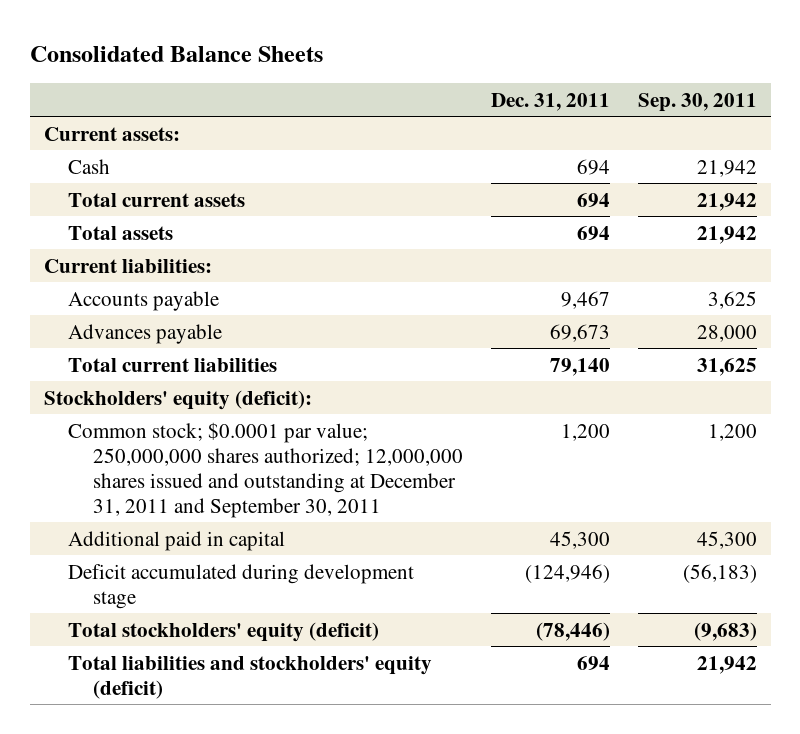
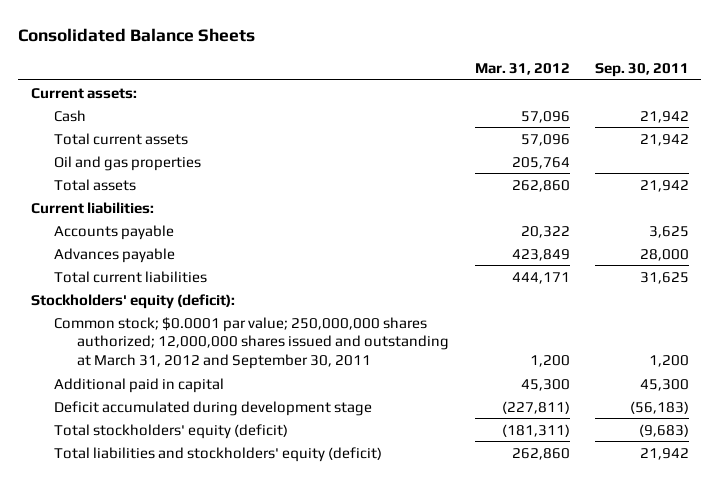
[490,92,610,111] Dec. 31, 2011 -> none
none -> [474,62,570,75] Mar. 31, 2012
none -> [53,155,201,171] Oil and gas properties
[68,421,463,518] Common stock; $0.0001 par value; 250,000,000 shares authorized; 12,000,000 shares issued and outstanding at December 31, 2011 and September 30, 2011 -> [53,316,450,370] Common stock; $0.0001 par value; 250,000,000 shares authorized; 12,000,000 shares issued and outstanding at March 31, 2012 and September 30, 2011

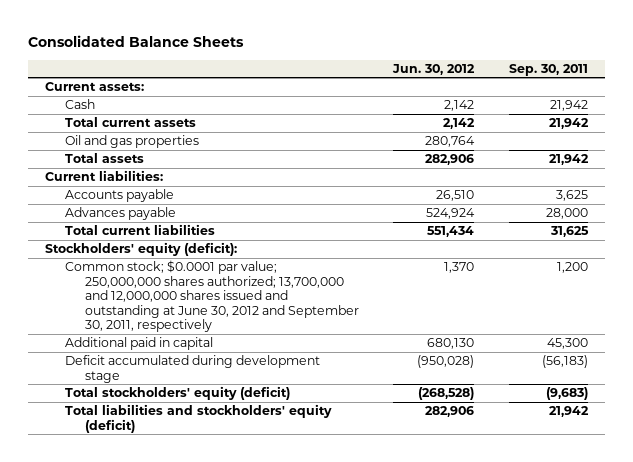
[474,62,570,75] Mar. 31, 2012 -> none
none -> [392,63,476,75] Jun. 30, 2012
[53,316,450,370] Common stock; $0.0001 par value; 250,000,000 shares authorized; 12,000,000 shares issued and outstanding at March 31, 2012 and September 30, 2011 -> [65,260,359,333] Common stock; $0.0001 par value; 250,000,000 shares authorized; 13,700,000 and 12,000,000 shares issued and outstanding at June 30, 2012 and September 30, 2011, respectively

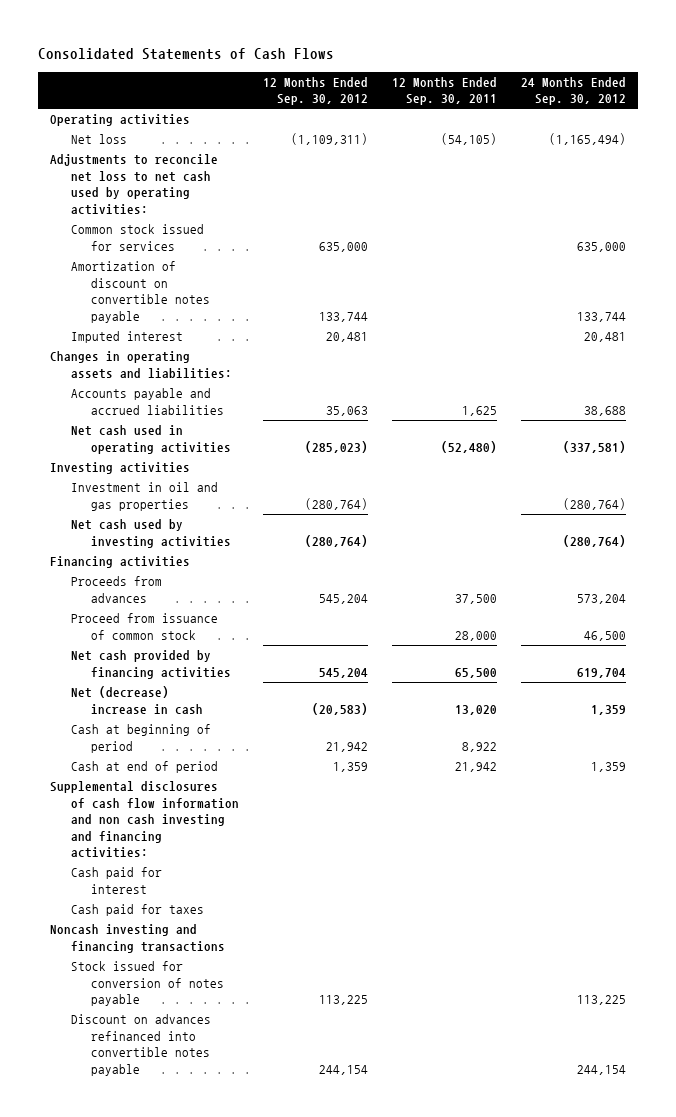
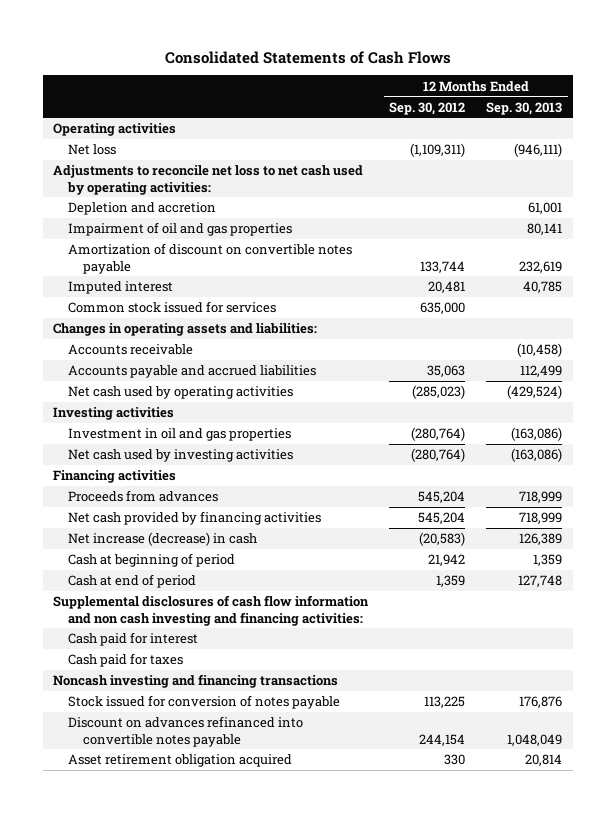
[391,76,497,106] 12 Months Ended Sep. 30, 2011 -> none
[520,76,626,106] 24 Months Ended Sep. 30, 2012 -> none
none -> [486,101,563,115] Sep. 30, 2013
none -> [67,202,216,216] Depletion and accretion
none -> [67,222,292,237] Impairment of oil and gas properties
[70,224,204,251] Common stock issued for services -> [67,301,276,314] Common stock issued for services
none -> [67,344,193,356] Accounts receivable
[70,425,232,454] Net cash used in operating activities -> [67,386,293,400] Net cash used by operating activities
[70,613,218,640] Proceed from issuance of common stock -> none
[70,686,204,714] Net (decrease) increase in cash -> [67,532,257,547] Net increase (decrease) in cash
none -> [67,754,292,768] Asset retirement obligation acquired

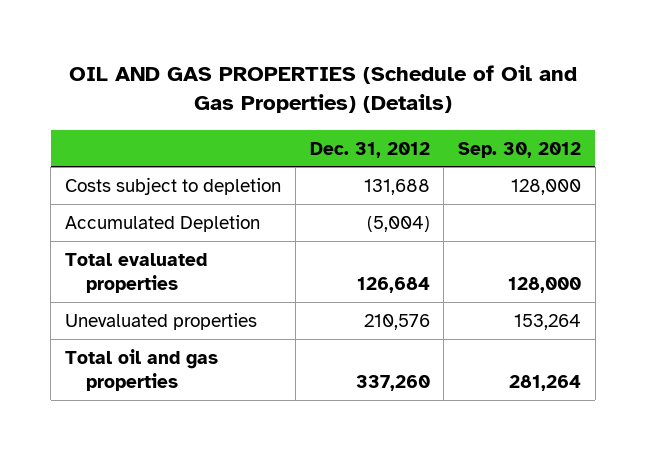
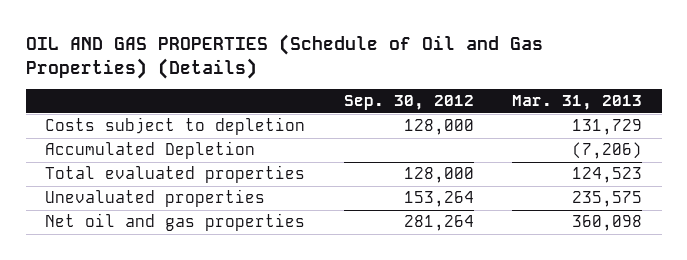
[309,141,430,158] Dec. 31, 2012 -> none
none -> [512,95,643,111] Mar. 31, 2013
[65,348,219,392] Total oil and gas properties -> [44,213,305,232] Net oil and gas properties

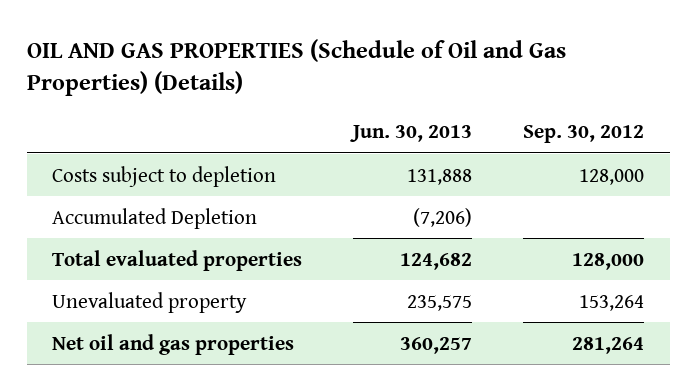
[512,95,643,111] Mar. 31, 2013 -> none
none -> [350,124,473,142] Jun. 30, 2013
[44,189,265,208] Unevaluated properties -> [52,291,248,313] Unevaluated property

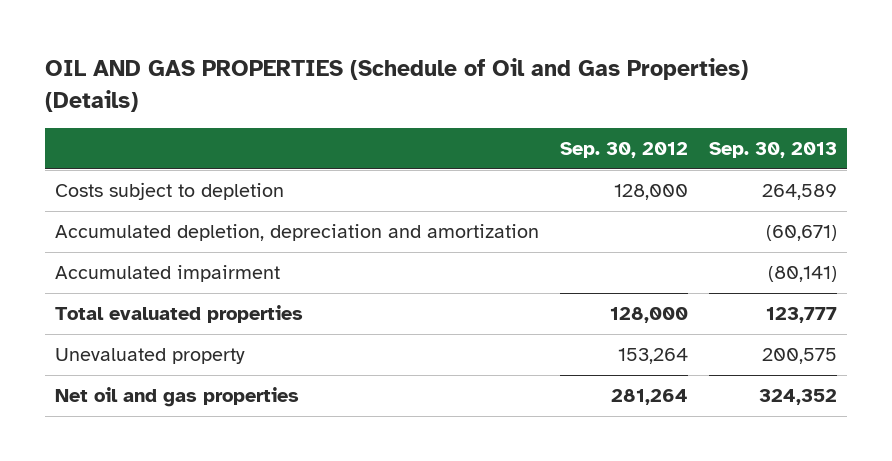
[350,124,473,142] Jun. 30, 2013 -> none
none -> [708,142,837,159] Sep. 30, 2013
[52,207,258,229] Accumulated Depletion -> [55,224,540,242] Accumulated depletion, depreciation and amortization
none -> [55,265,281,283] Accumulated impairment

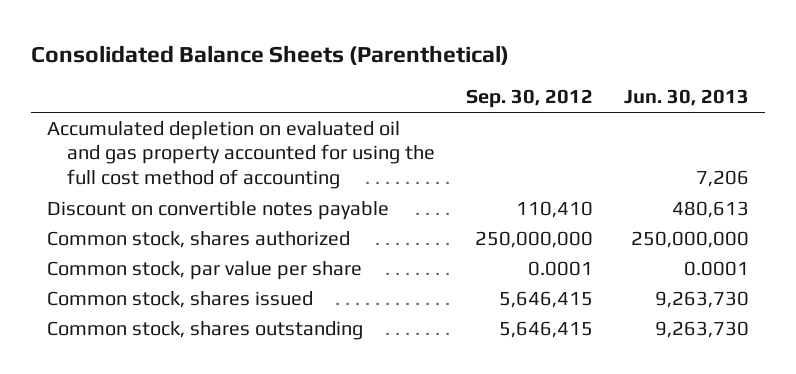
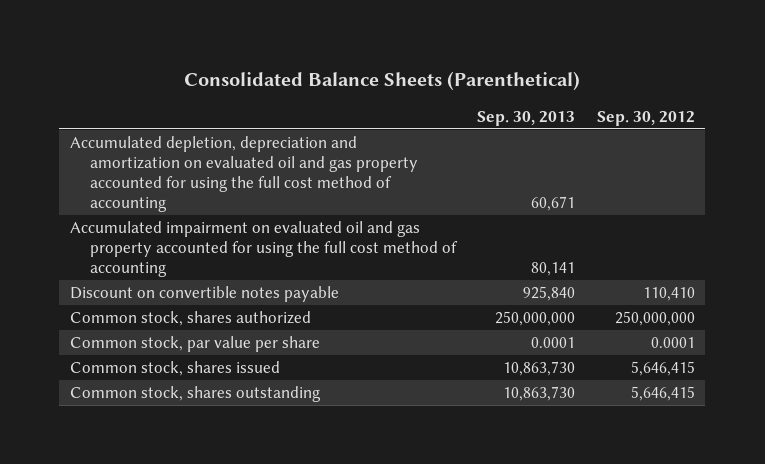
[624,89,750,107] Jun. 30, 2013 -> none
none -> [477,110,576,126] Sep. 30, 2013
[46,120,435,190] Accumulated depletion on evaluated oil and gas property accounted for using the full cost method of accounting -> [70,136,418,213] Accumulated depletion, depreciation and amortization on evaluated oil and gas property accounted for using the full cost method of accounting
none -> [70,221,458,278] Accumulated impairment on evaluated oil and gas property accounted for using the full cost method of accounting

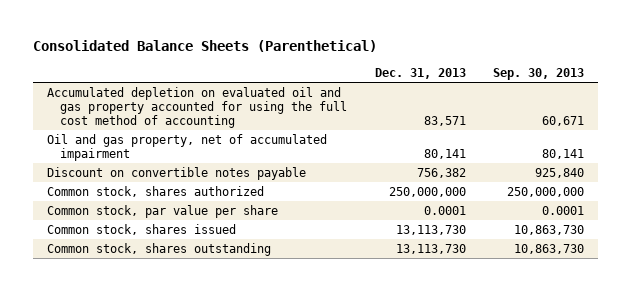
[596,110,695,126] Sep. 30, 2012 -> none
none -> [374,67,466,79] Dec. 31, 2013
[70,136,418,213] Accumulated depletion, depreciation and amortization on evaluated oil and gas property accounted for using the full cost method of accounting -> [47,86,348,128] Accumulated depletion on evaluated oil and gas property accounted for using the full cost method of accounting
[70,221,458,278] Accumulated impairment on evaluated oil and gas property accounted for using the full cost method of accounting -> [47,133,328,161] Oil and gas property, net of accumulated impairment

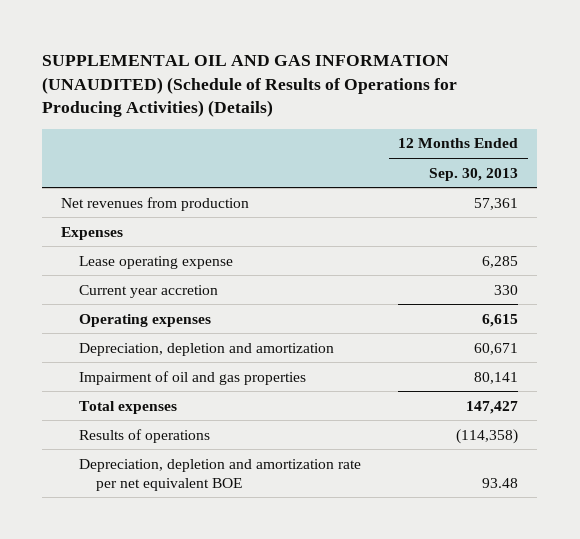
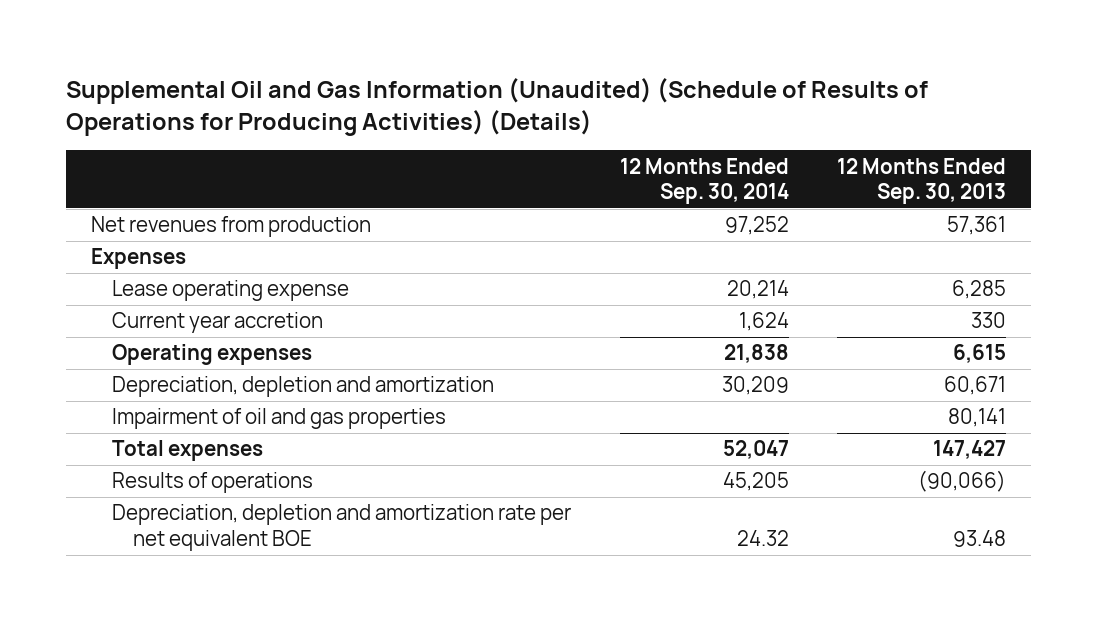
[42,54,458,118] SUPPLEMENTAL OIL AND GAS INFORMATION (UNAUDITED) (Schedule of Results of Operations for Producing Activities) (Details) -> [66,77,929,136] Supplemental Oil and Gas Information (Unaudited) (Schedule of Results of Operations for Producing Activities) (Details)
none -> [619,157,789,205] 12 Months Ended Sep. 30, 2014
[456,428,519,444] (114,358) -> [918,470,1007,493] (90,066)

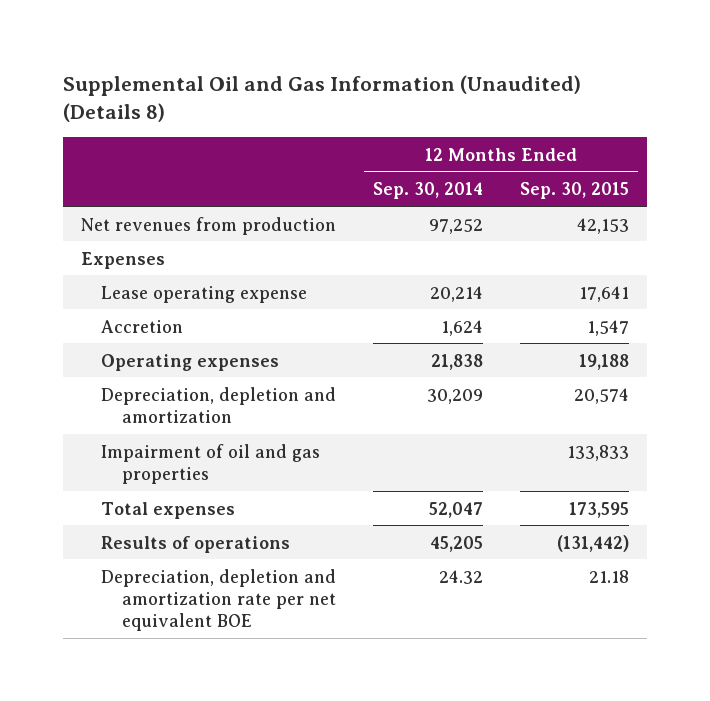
[66,77,929,136] Supplemental Oil and Gas Information (Unaudited) (Schedule of Results of Operations for Producing Activities) (Details) -> [62,74,581,123] Supplemental Oil and Gas Information (Unaudited) (Details 8)
[837,157,1007,205] 12 Months Ended Sep. 30, 2013 -> none
none -> [519,182,629,200] Sep. 30, 2015
[111,312,323,334] Current year accretion -> [101,319,184,333] Accretion

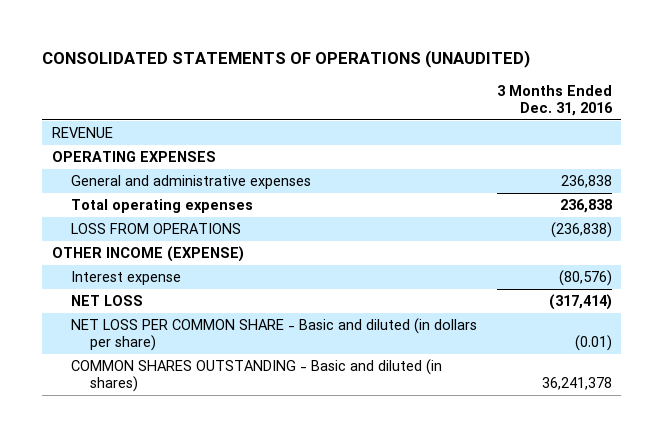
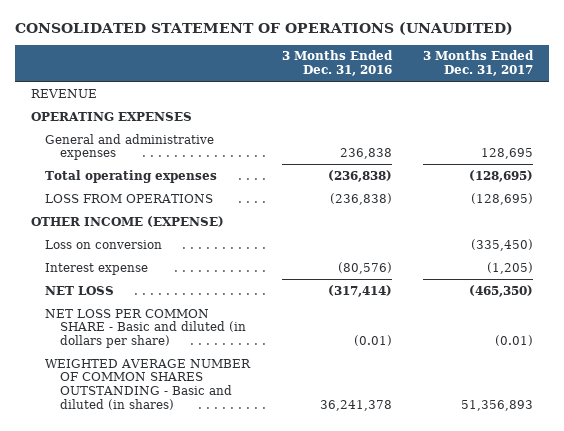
[41,50,530,69] CONSOLIDATED STATEMENTS OF OPERATIONS (UNAUDITED) -> [14,22,513,36] CONSOLIDATED STATEMENT OF OPERATIONS (UNAUDITED)
none -> [423,50,535,77] 3 Months Ended Dec. 31, 2017
[559,199,612,214] 236,838 -> [327,169,392,182] (236,838)
none -> [45,239,163,249] Loss on conversion
[70,359,442,393] COMMON SHARES OUTSTANDING - Basic and diluted (in shares) -> [45,358,252,410] WEIGHTED AVERAGE NUMBER OF COMMON SHARES OUTSTANDING - Basic and diluted (in shares)

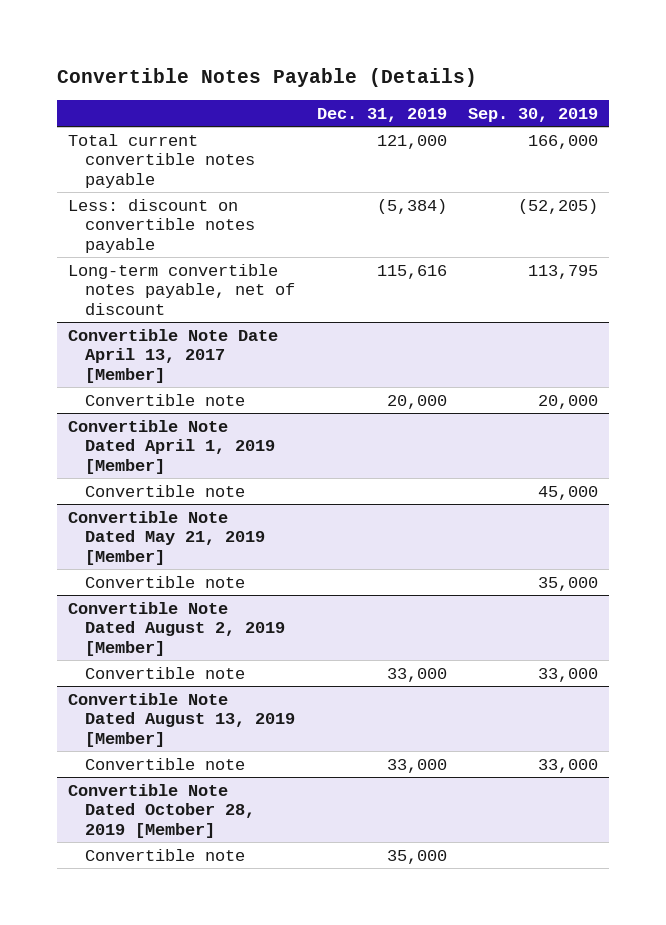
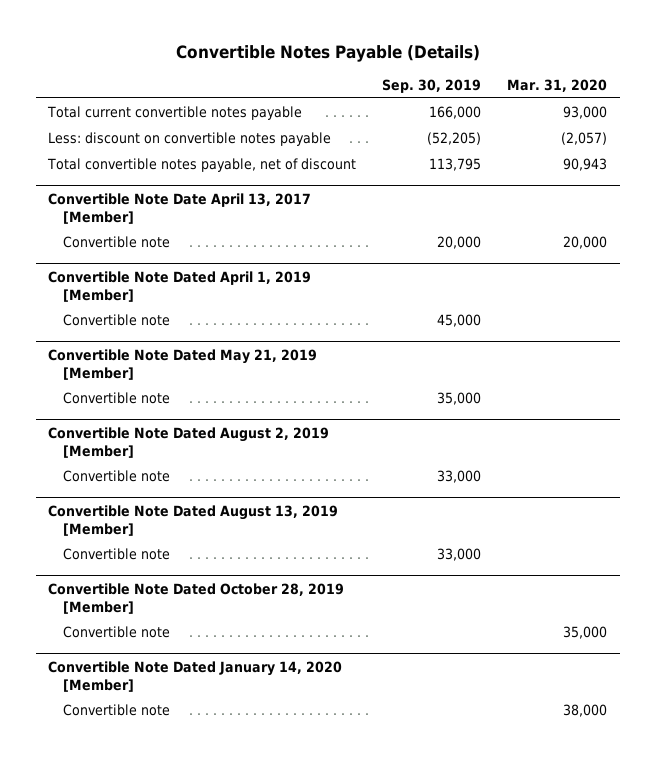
[316,107,447,122] Dec. 31, 2019 -> none
none -> [507,79,608,93] Mar. 31, 2020
[67,263,296,315] Long-term convertible notes payable, net of discount -> [47,158,357,173] Total convertible notes payable, net of discount
none -> [48,661,343,692] Convertible Note Dated January 14, 2020 [Member]
none -> [63,704,171,717] Convertible note

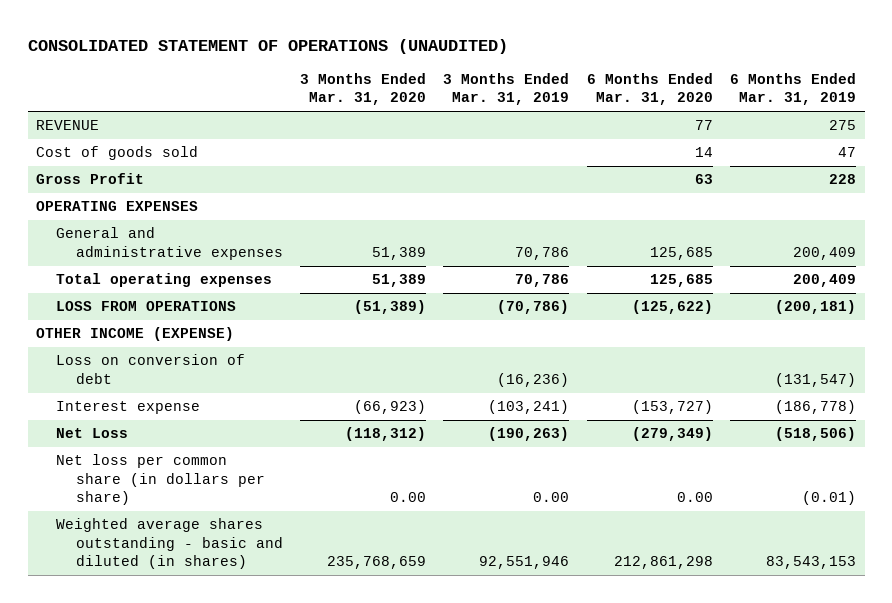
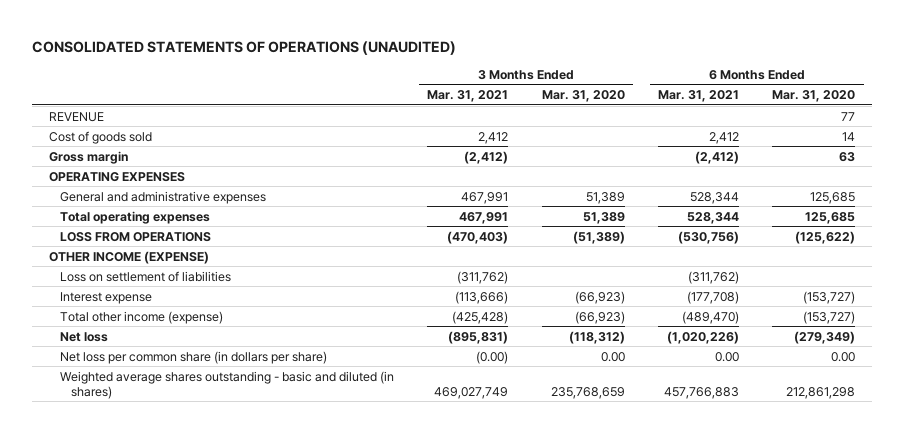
[27,38,508,54] CONSOLIDATED STATEMENT OF OPERATIONS (UNAUDITED) -> [32,40,457,55] CONSOLIDATED STATEMENTS OF OPERATIONS (UNAUDITED)
[443,72,570,106] 3 Months Ended Mar. 31, 2019 -> none
[729,72,856,106] 6 Months Ended Mar. 31, 2019 -> none
none -> [427,90,509,103] Mar. 31, 2021
none -> [657,90,739,103] Mar. 31, 2021
[36,173,145,185] Gross Profit -> [48,150,128,164] Gross margin
[56,354,246,384] Loss on conversion of debt -> none
none -> [60,270,232,282] Loss on settlement of liabilities
none -> [60,310,224,324] Total other income (expense)
[56,428,129,439] Net Loss -> [60,331,109,342] Net loss

